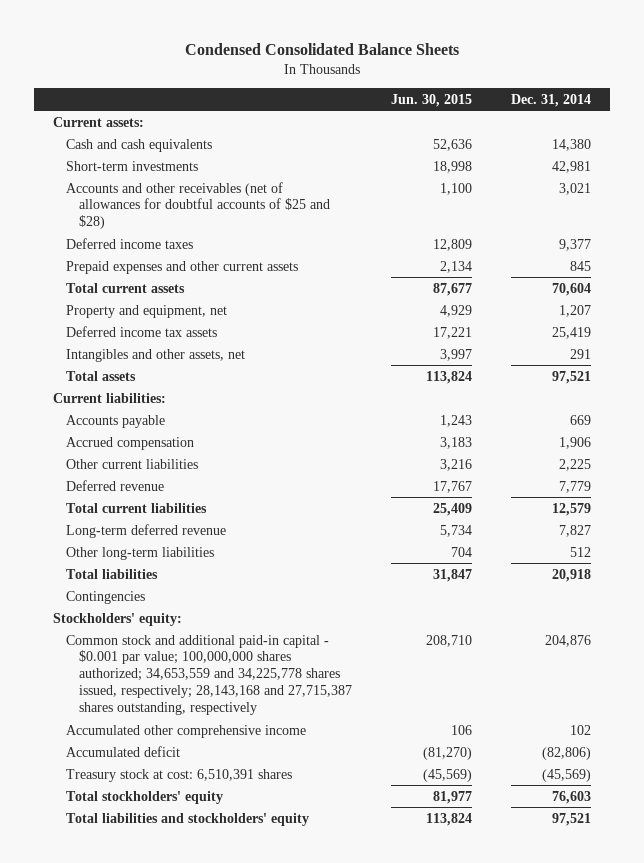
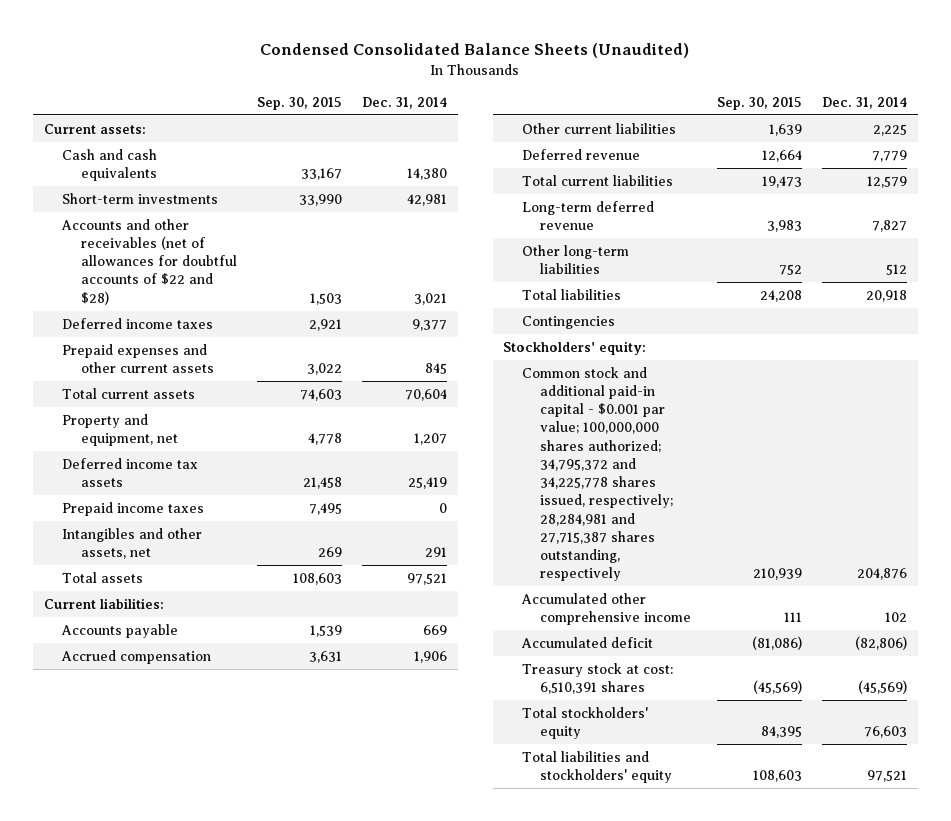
[185,43,460,56] Condensed Consolidated Balance Sheets -> [260,43,690,59] Condensed Consolidated Balance Sheets (Unaudited)
[390,93,472,107] Jun. 30, 2015 -> none
none -> [256,96,342,110] Sep. 30, 2015
[66,181,330,230] Accounts and other receivables (net of allowances for doubtful accounts of $25 and $28) -> [61,218,237,305] Accounts and other receivables (net of allowances for doubtful accounts of $22 and $28)
none -> [62,501,205,516] Prepaid income taxes
[66,634,352,716] Common stock and additional paid-in capital - $0.001 par value; 100,000,000 shares authorized; 34,653,559 and 34,225,778 shares issued, respectively; 28,143,168 and 27,715,387 shares outstanding, respectively -> [521,366,674,582] Common stock and additional paid-in capital - $0.001 par value; 100,000,000 shares authorized; 34,795,372 and 34,225,778 shares issued, respectively; 28,284,981 and 27,715,387 shares outstanding, respectively

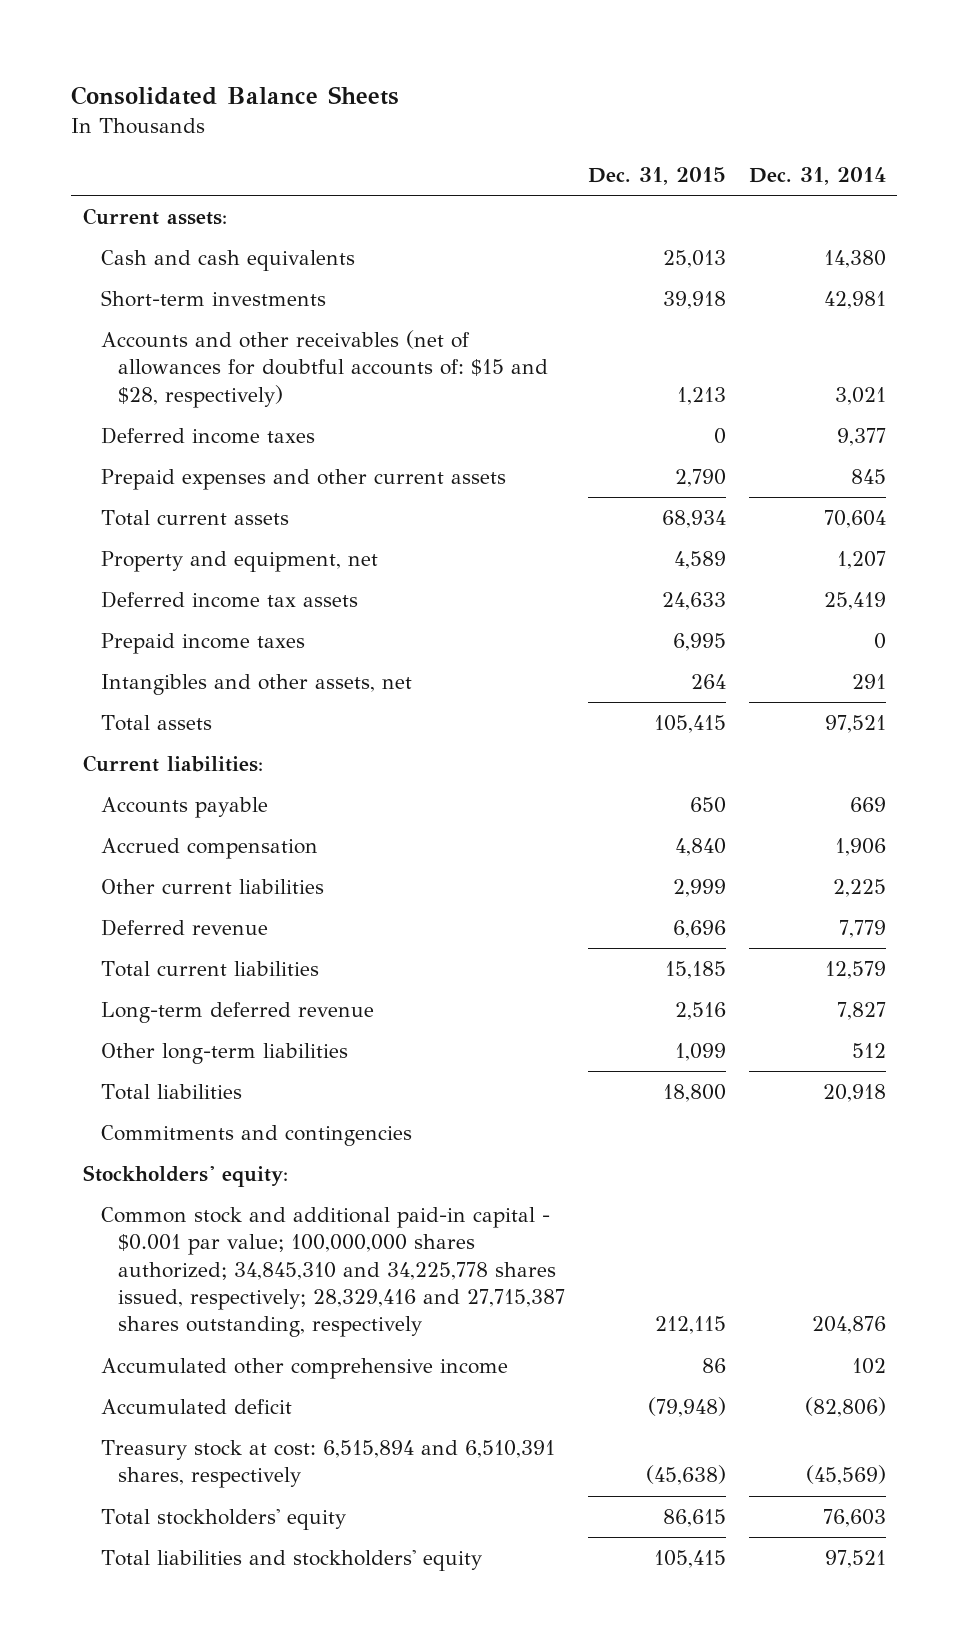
[260,43,690,59] Condensed Consolidated Balance Sheets (Unaudited) -> [71,86,400,106] Consolidated Balance Sheets
[256,96,342,110] Sep. 30, 2015 -> none
none -> [588,166,727,185] Dec. 31, 2015
[61,218,237,305] Accounts and other receivables (net of allowances for doubtful accounts of $22 and $28) -> [100,329,549,408] Accounts and other receivables (net of allowances for doubtful accounts of: $15 and $28, respectively)
[521,315,615,329] Contingencies -> [100,1124,412,1146] Commitments and contingencies
[521,366,674,582] Common stock and additional paid-in capital - $0.001 par value; 100,000,000 shares authorized; 34,795,372 and 34,225,778 shares issued, respectively; 28,284,981 and 27,715,387 shares outstanding, respectively -> [100,1206,566,1338] Common stock and additional paid-in capital - $0.001 par value; 100,000,000 shares authorized; 34,845,310 and 34,225,778 shares issued, respectively; 28,329,416 and 27,715,387 shares outstanding, respectively
[521,662,673,695] Treasury stock at cost: 6,510,391 shares -> [100,1439,555,1489] Treasury stock at cost: 6,515,894 and 6,510,391 shares, respectively

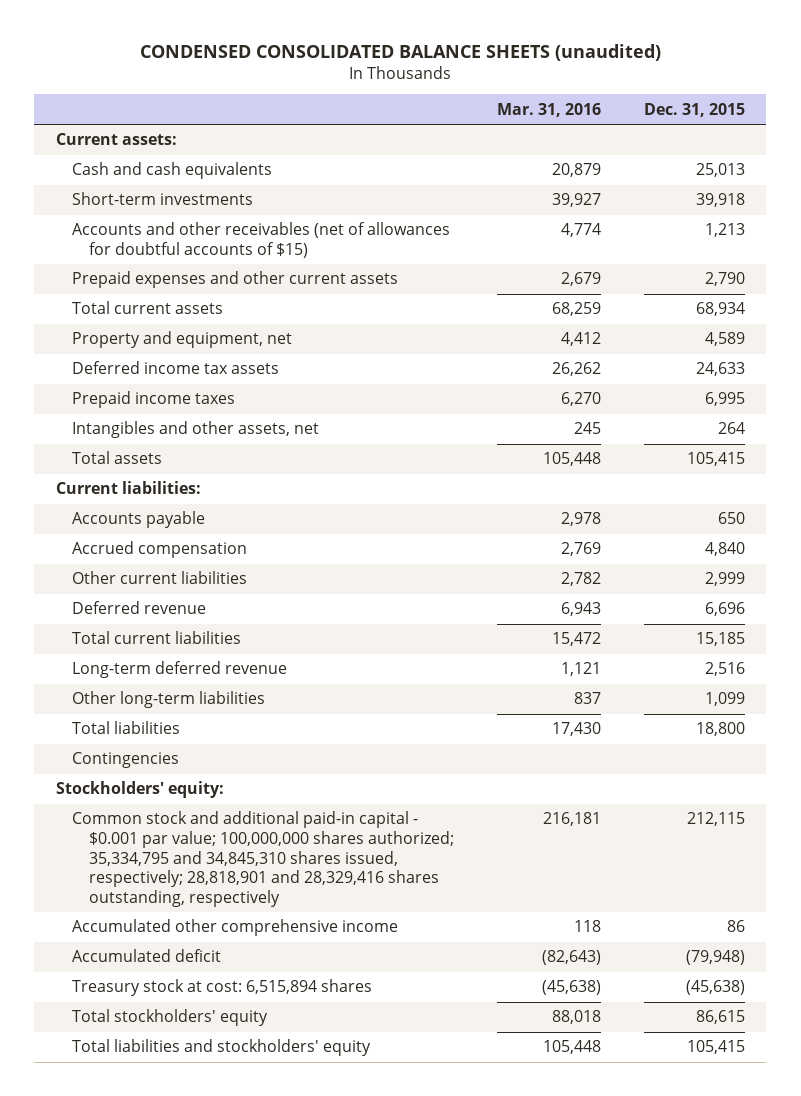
[71,86,400,106] Consolidated Balance Sheets -> [140,44,662,62] CONDENSED CONSOLIDATED BALANCE SHEETS (unaudited)
[748,166,886,185] Dec. 31, 2014 -> none
none -> [497,102,602,117] Mar. 31, 2016
[100,426,315,444] Deferred income taxes -> none
[100,329,549,408] Accounts and other receivables (net of allowances for doubtful accounts of: $15 and $28, respectively) -> [72,222,451,258] Accounts and other receivables (net of allowances for doubtful accounts of $15)
[100,1124,412,1146] Commitments and contingencies -> [72,752,180,769] Contingencies
[100,1206,566,1338] Common stock and additional paid-in capital - $0.001 par value; 100,000,000 shares authorized; 34,845,310 and 34,225,778 shares issued, respectively; 28,329,416 and 27,715,387 shares outstanding, respectively -> [72,811,455,907] Common stock and additional paid-in capital - $0.001 par value; 100,000,000 shares authorized; 35,334,795 and 34,845,310 shares issued, respectively; 28,818,901 and 28,329,416 shares outstanding, respectively
[100,1439,555,1489] Treasury stock at cost: 6,515,894 and 6,510,391 shares, respectively -> [72,979,373,997] Treasury stock at cost: 6,515,894 shares

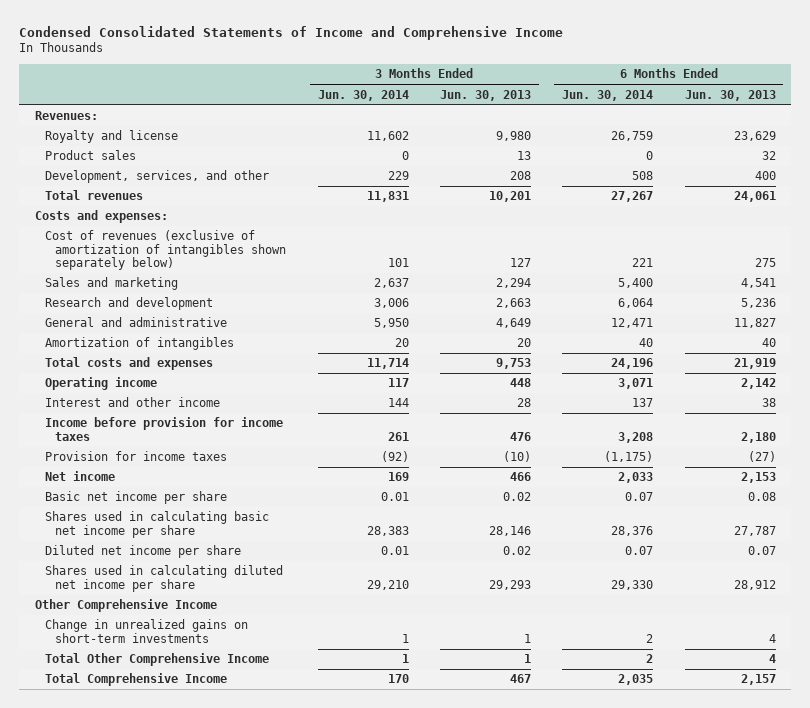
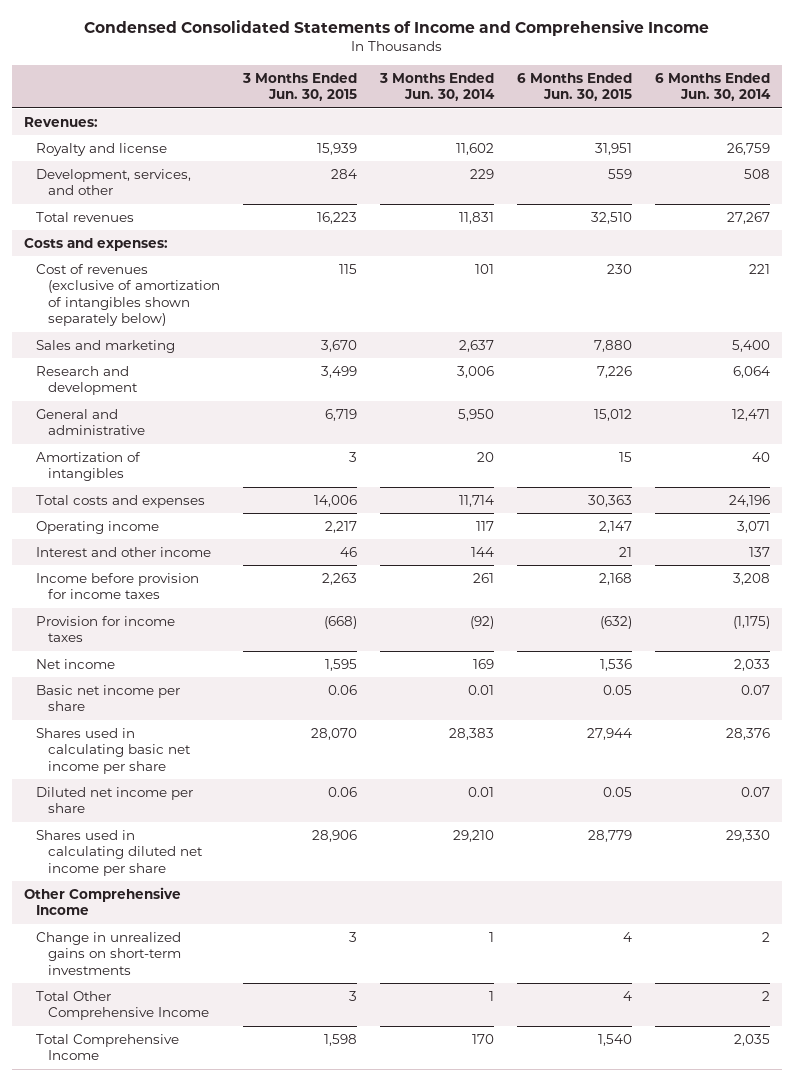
[439,89,531,101] Jun. 30, 2013 -> none
[684,89,776,101] Jun. 30, 2013 -> none
none -> [241,72,357,102] 3 Months Ended Jun. 30, 2015
none -> [517,72,633,102] 6 Months Ended Jun. 30, 2015
[45,150,137,161] Product sales -> none

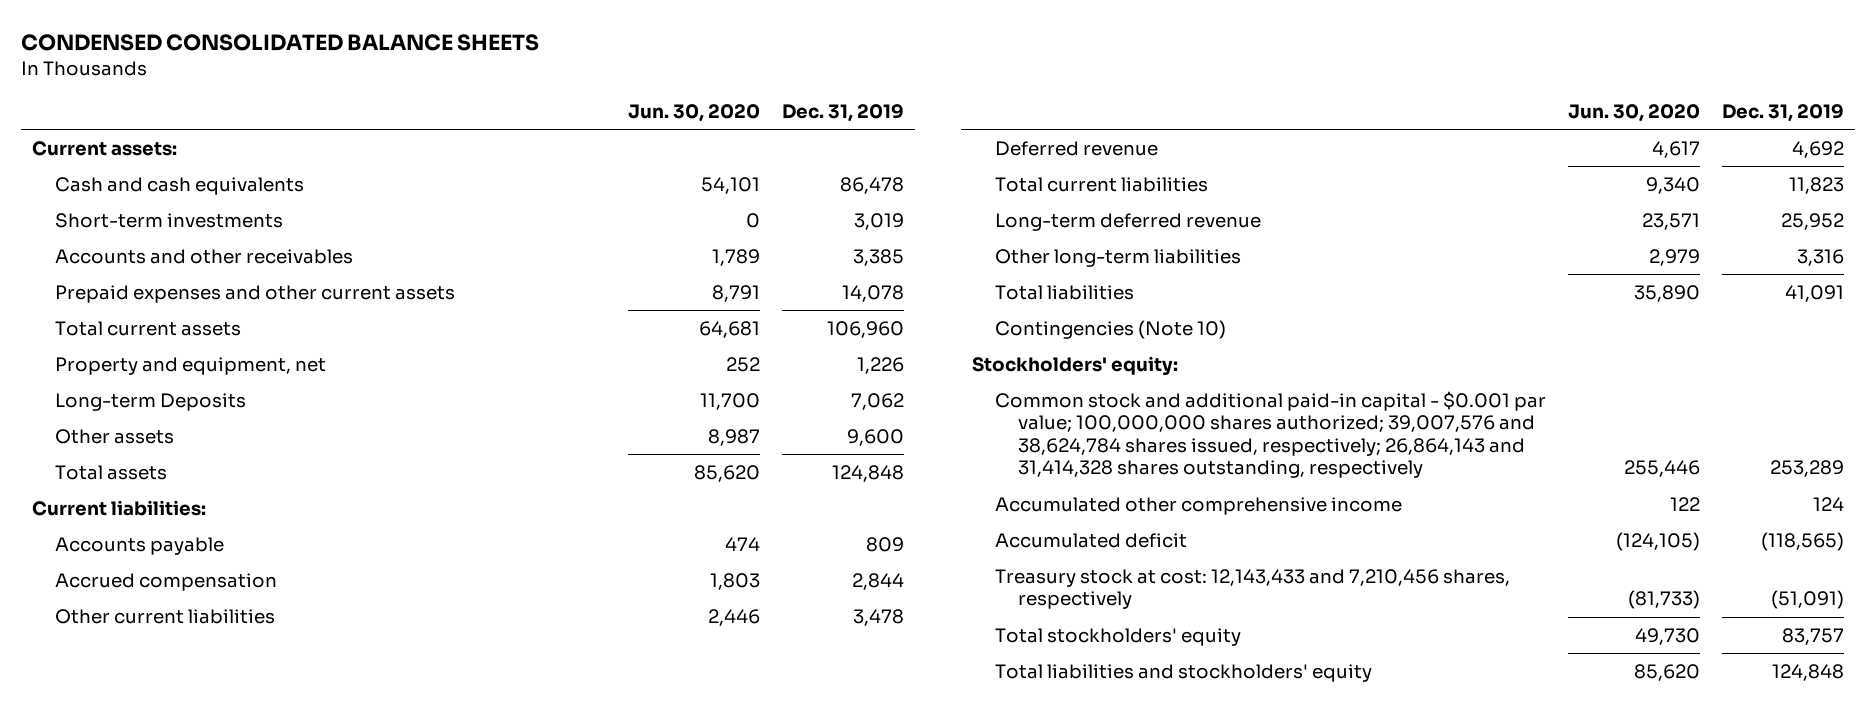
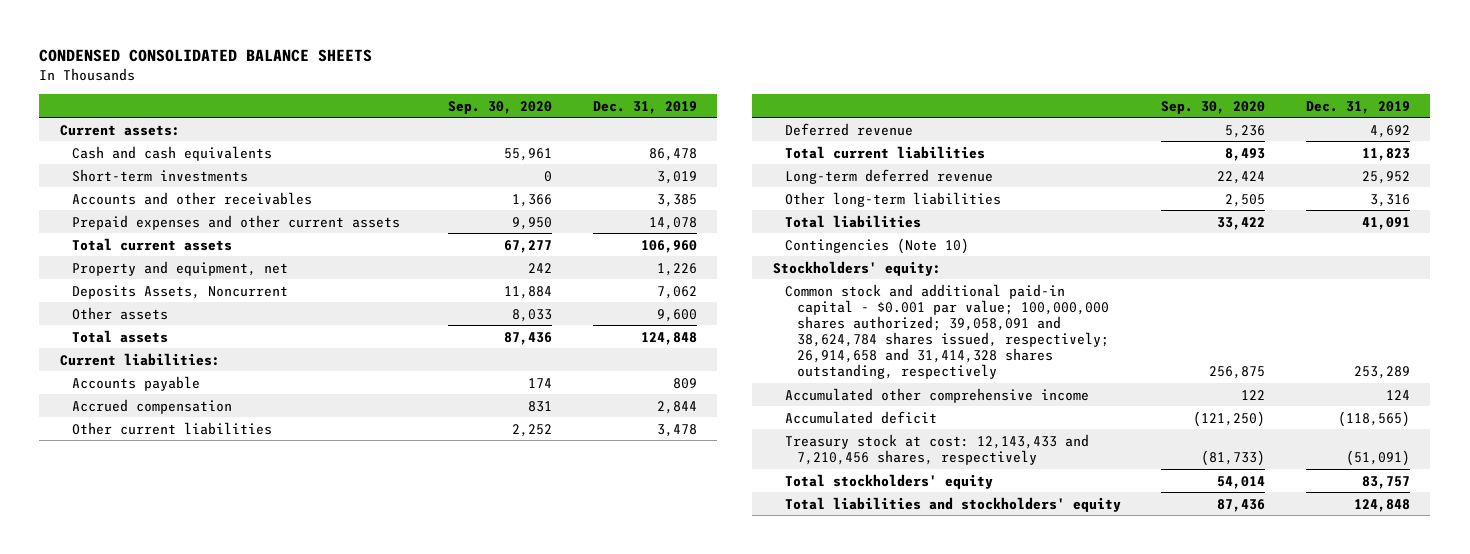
[628,104,761,123] Jun. 30, 2020 -> none
none -> [448,100,553,114] Sep. 30, 2020
[55,392,247,411] Long-term Deposits -> [71,284,288,299] Deposits Assets, Noncurrent
[994,390,1546,479] Common stock and additional paid-in capital - $0.001 par value; 100,000,000 shares authorized; 39,007,576 and 38,624,784 shares issued, respectively; 26,864,143 and 31,414,328 shares outstanding, respectively -> [784,283,1109,380] Common stock and additional paid-in capital - $0.001 par value; 100,000,000 shares authorized; 39,058,091 and 38,624,784 shares issued, respectively; 26,914,658 and 31,414,328 shares outstanding, respectively

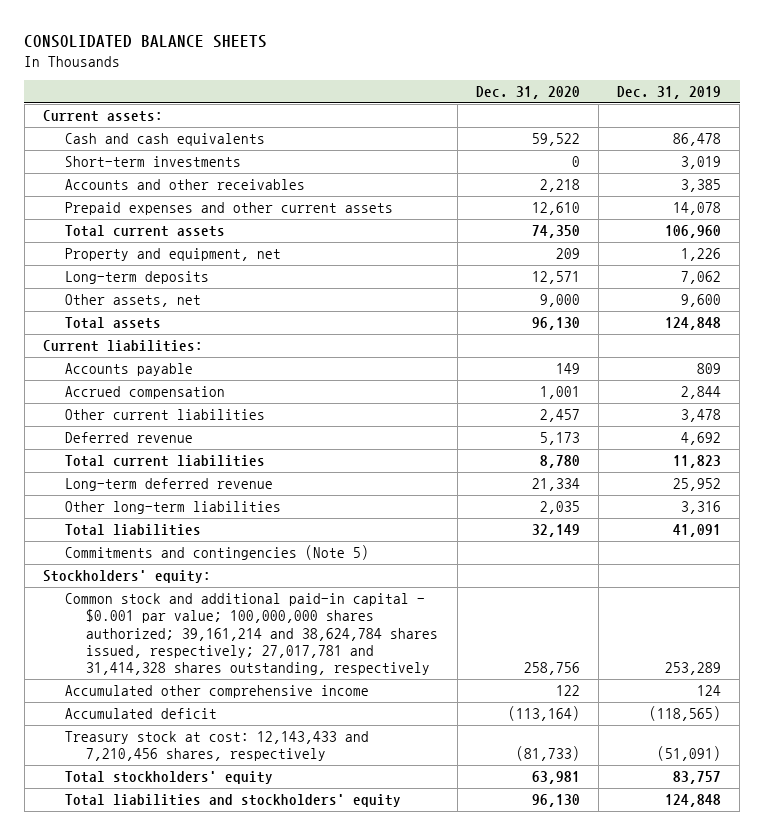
[39,49,373,63] CONDENSED CONSOLIDATED BALANCE SHEETS -> [24,35,268,49] CONSOLIDATED BALANCE SHEETS
[448,100,553,114] Sep. 30, 2020 -> none
none -> [475,85,580,99] Dec. 31, 2020
[71,284,288,299] Deposits Assets, Noncurrent -> [64,271,209,285] Long-term deposits
[71,306,168,320] Other assets -> [64,294,201,308] Other assets, net
[784,237,969,254] Contingencies (Note 10) -> [64,545,369,561] Commitments and contingencies (Note 5)
[784,283,1109,380] Common stock and additional paid-in capital - $0.001 par value; 100,000,000 shares authorized; 39,058,091 and 38,624,784 shares issued, respectively; 26,914,658 and 31,414,328 shares outstanding, respectively -> [64,593,439,676] Common stock and additional paid-in capital - $0.001 par value; 100,000,000 shares authorized; 39,161,214 and 38,624,784 shares issued, respectively; 27,017,781 and 31,414,328 shares outstanding, respectively

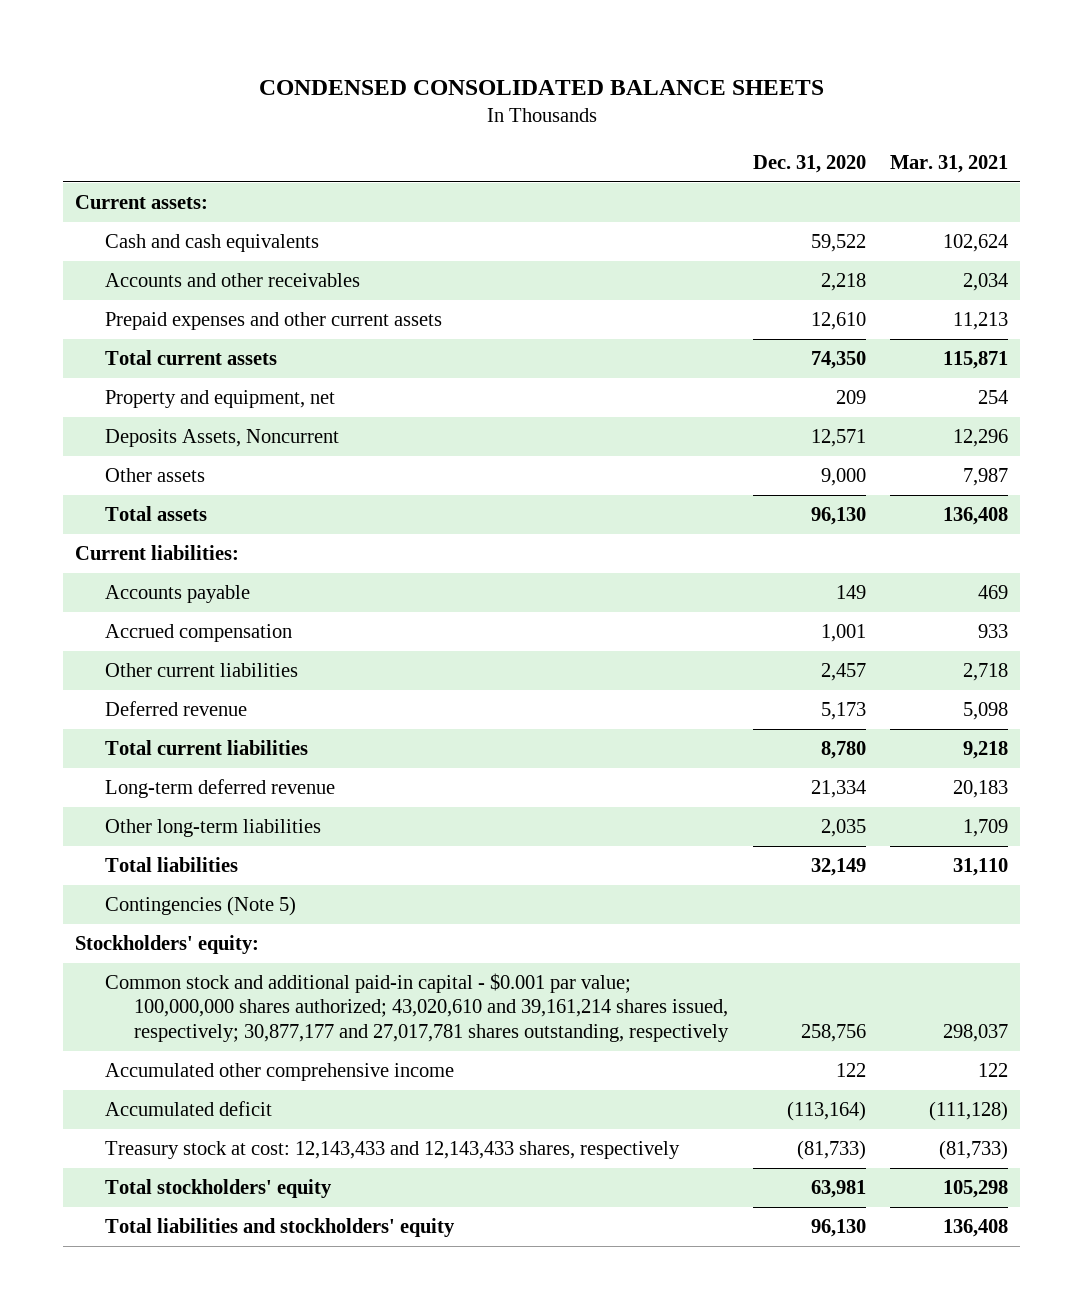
[24,35,268,49] CONSOLIDATED BALANCE SHEETS -> [258,79,824,95] CONDENSED CONSOLIDATED BALANCE SHEETS
[617,85,722,99] Dec. 31, 2019 -> none
none -> [890,154,1009,173] Mar. 31, 2021
[64,156,241,168] Short-term investments -> none
[64,271,209,285] Long-term deposits -> [104,429,339,448] Deposits Assets, Noncurrent
[64,294,201,308] Other assets, net -> [104,468,205,483] Other assets
[64,545,369,561] Commitments and contingencies (Note 5) -> [104,896,296,917] Contingencies (Note 5)
[64,593,439,676] Common stock and additional paid-in capital - $0.001 par value; 100,000,000 shares authorized; 39,161,214 and 38,624,784 shares issued, respectively; 27,017,781 and 31,414,328 shares outstanding, respectively -> [104,973,730,1042] Common stock and additional paid-in capital - $0.001 par value; 100,000,000 shares authorized; 43,020,610 and 39,161,214 shares issued, respectively; 30,877,177 and 27,017,781 shares outstanding, respectively
[64,731,369,762] Treasury stock at cost: 12,143,433 and 7,210,456 shares, respectively -> [104,1141,680,1160] Treasury stock at cost: 12,143,433 and 12,143,433 shares, respectively

